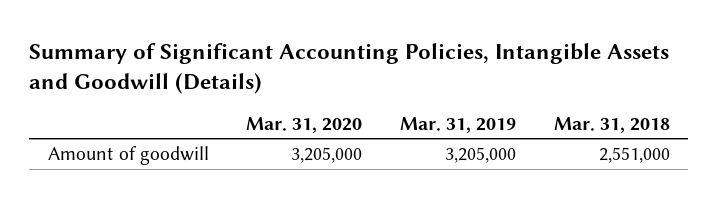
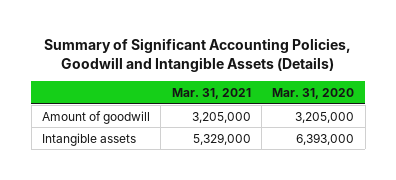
[28,42,669,94] Summary of Significant Accounting Policies, Intangible Assets and Goodwill (Details) -> [44,38,352,73] Summary of Significant Accounting Policies, Goodwill and Intangible Assets (Details)
[399,116,516,133] Mar. 31, 2019 -> none
[553,116,670,133] Mar. 31, 2018 -> none
none -> [171,87,251,99] Mar. 31, 2021
none -> [41,132,136,146] Intangible assets

